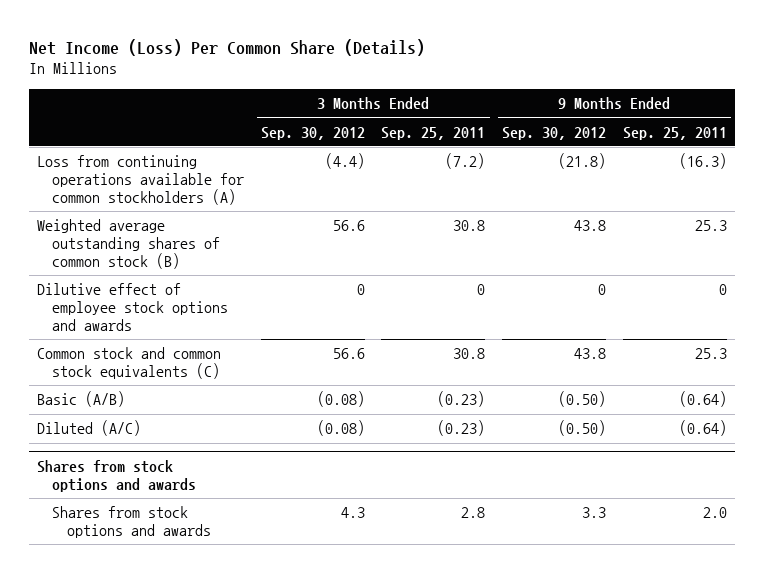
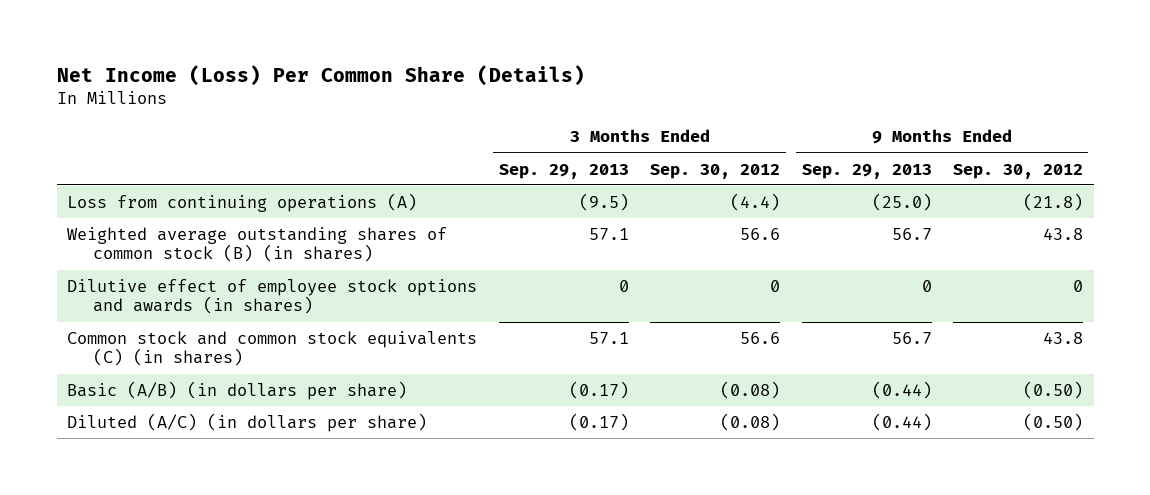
[381,126,486,140] Sep. 25, 2011 -> none
[622,126,727,140] Sep. 25, 2011 -> none
none -> [498,163,629,179] Sep. 29, 2013
none -> [801,163,932,179] Sep. 29, 2013
[37,460,197,492] Shares from stock options and awards -> none
[52,506,212,538] Shares from stock options and awards -> none
[37,155,245,205] Loss from continuing operations available for common stockholders (A) -> [67,192,418,212] Loss from continuing operations (A)
[37,219,221,269] Weighted average outstanding shares of common stock (B) -> [67,226,448,263] Weighted average outstanding shares of common stock (B) (in shares)
[37,283,229,331] Dilutive effect of employee stock options and awards -> [67,278,478,315] Dilutive effect of employee stock options and awards (in shares)
[37,347,222,379] Common stock and common stock equivalents (C) -> [67,330,478,367] Common stock and common stock equivalents (C) (in shares)
[37,391,126,408] Basic (A/B) -> [67,380,408,400] Basic (A/B) (in dollars per share)
[37,420,142,437] Diluted (A/C) -> [67,412,428,432] Diluted (A/C) (in dollars per share)

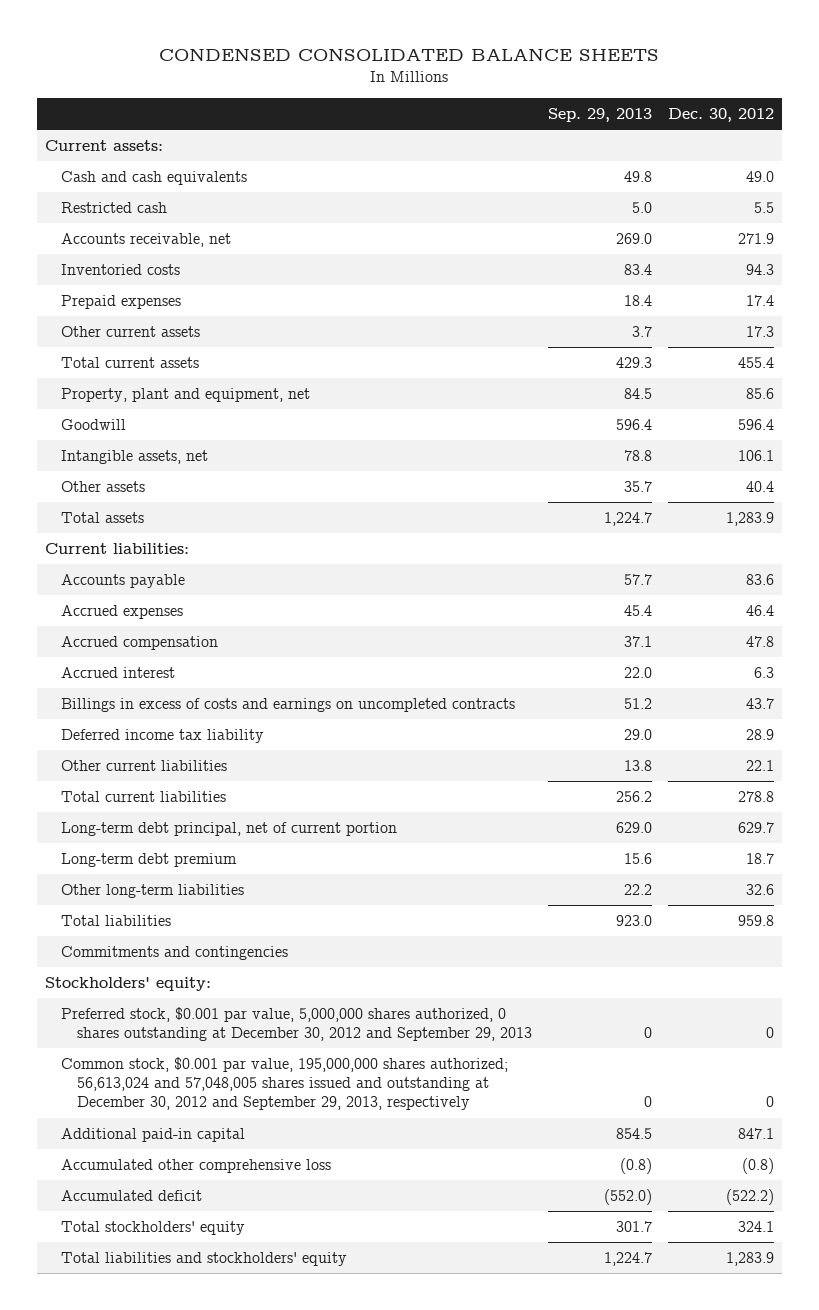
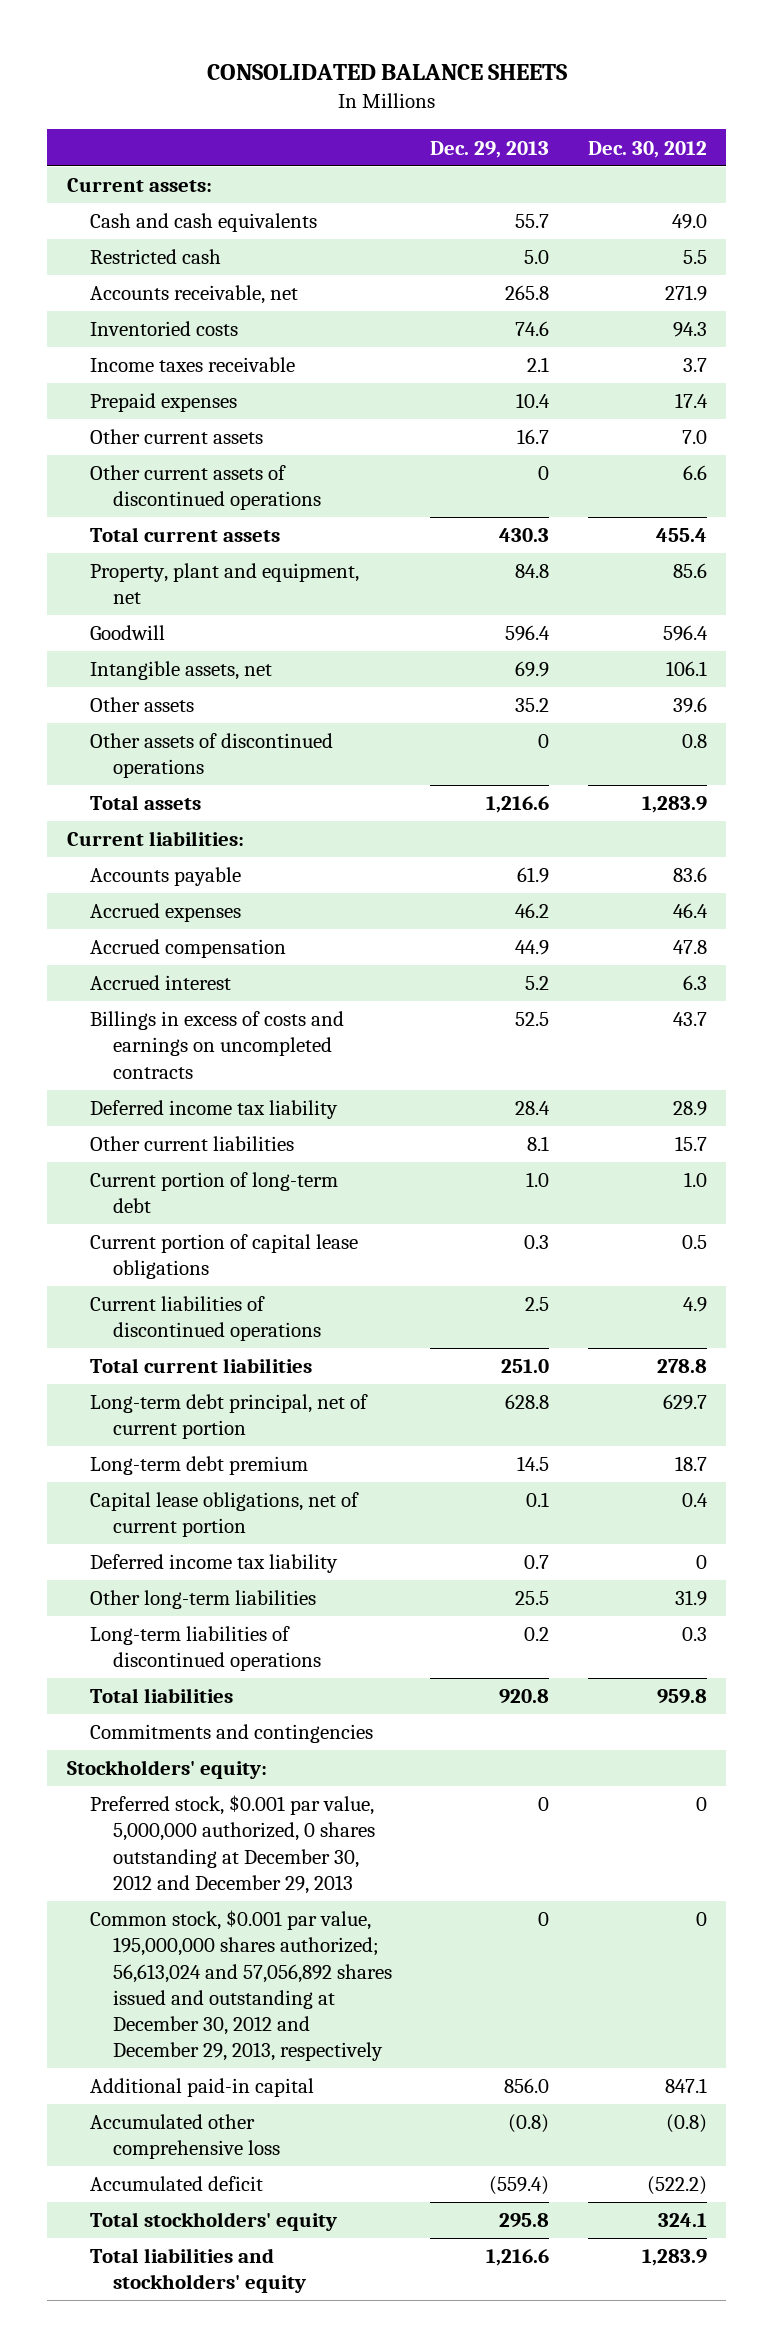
[159,48,660,62] CONDENSED CONSOLIDATED BALANCE SHEETS -> [206,64,567,81] CONSOLIDATED BALANCE SHEETS
[548,108,653,123] Sep. 29, 2013 -> none
none -> [430,140,550,158] Dec. 29, 2013
none -> [89,357,295,373] Income taxes receivable
[745,325,774,337] 17.3 -> [681,430,707,445] 7.0
none -> [89,465,321,511] Other current assets of discontinued operations
[745,480,774,492] 40.4 -> [672,697,707,714] 39.6
none -> [89,733,333,779] Other assets of discontinued operations
[745,759,774,771] 22.1 -> [674,1136,707,1152] 15.7
none -> [89,1172,338,1214] Current portion of long-term debt
none -> [89,1234,358,1280] Current portion of capital lease obligations
none -> [89,1296,321,1342] Current liabilities of discontinued operations
none -> [89,1492,359,1538] Capital lease obligations, net of current portion
none -> [89,1554,338,1574] Deferred income tax liability
[745,883,774,895] 32.6 -> [674,1590,707,1607] 31.9
none -> [89,1626,321,1672] Long-term liabilities of discontinued operations
[60,1006,533,1042] Preferred stock, $0.001 par value, 5,000,000 shares authorized, 0 shares outstanding at December 30, 2012 and September 29, 2013 -> [89,1795,375,1894] Preferred stock, $0.001 par value, 5,000,000 authorized, 0 shares outstanding at December 30, 2012 and December 29, 2013
[60,1056,508,1111] Common stock, $0.001 par value, 195,000,000 shares authorized; 56,613,024 and 57,048,005 shares issued and outstanding at December 30, 2012 and September 29, 2013, respectively -> [89,1910,392,2062] Common stock, $0.001 par value, 195,000,000 shares authorized; 56,613,024 and 57,056,892 shares issued and outstanding at December 30, 2012 and December 29, 2013, respectively

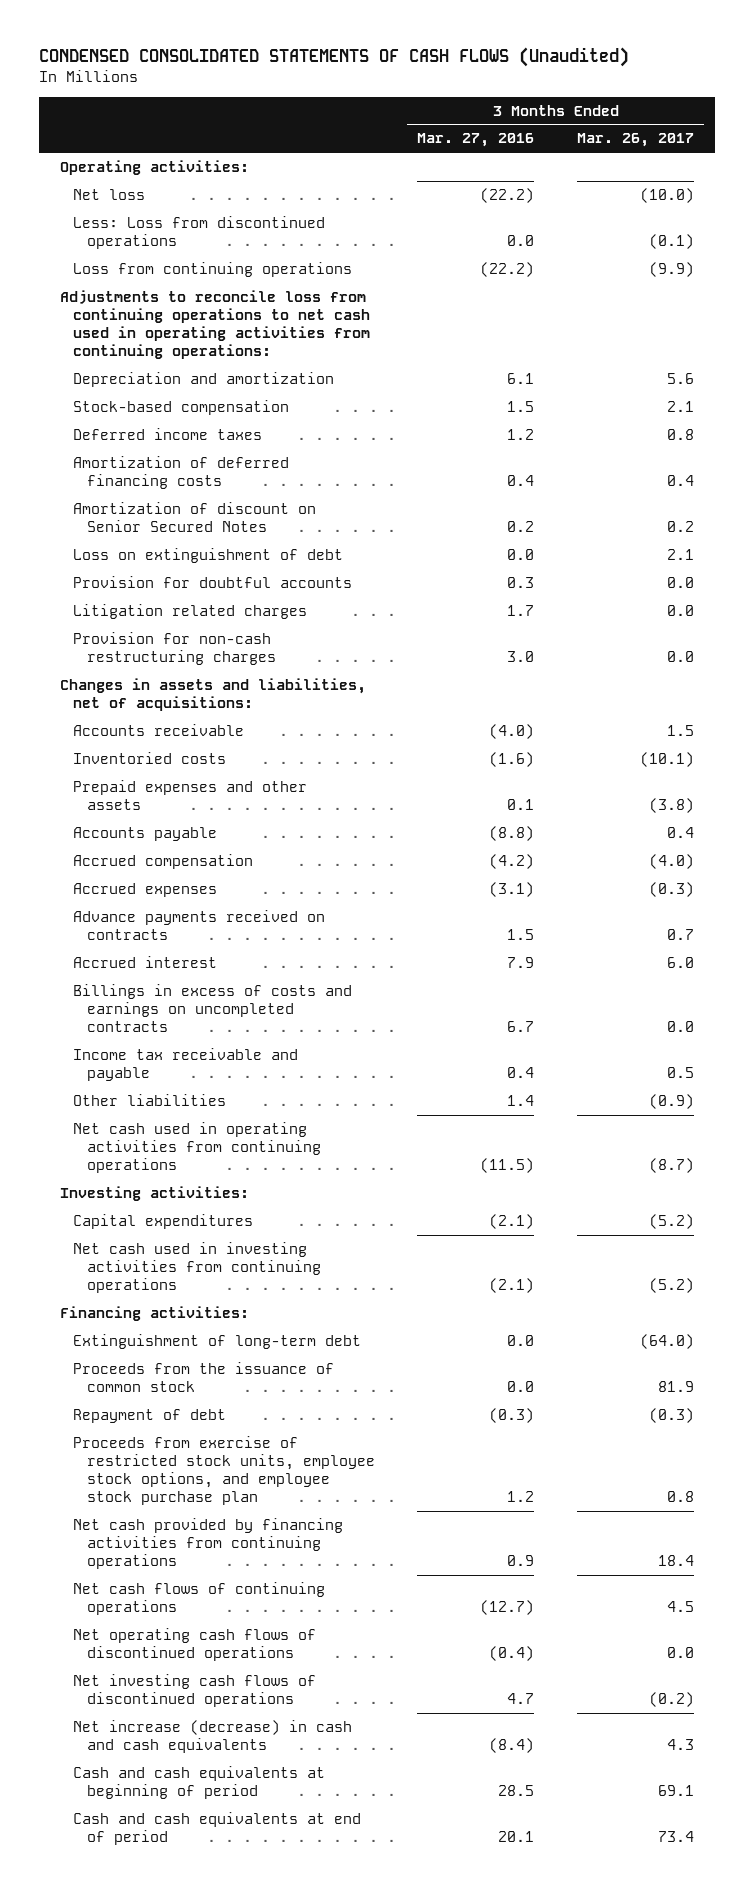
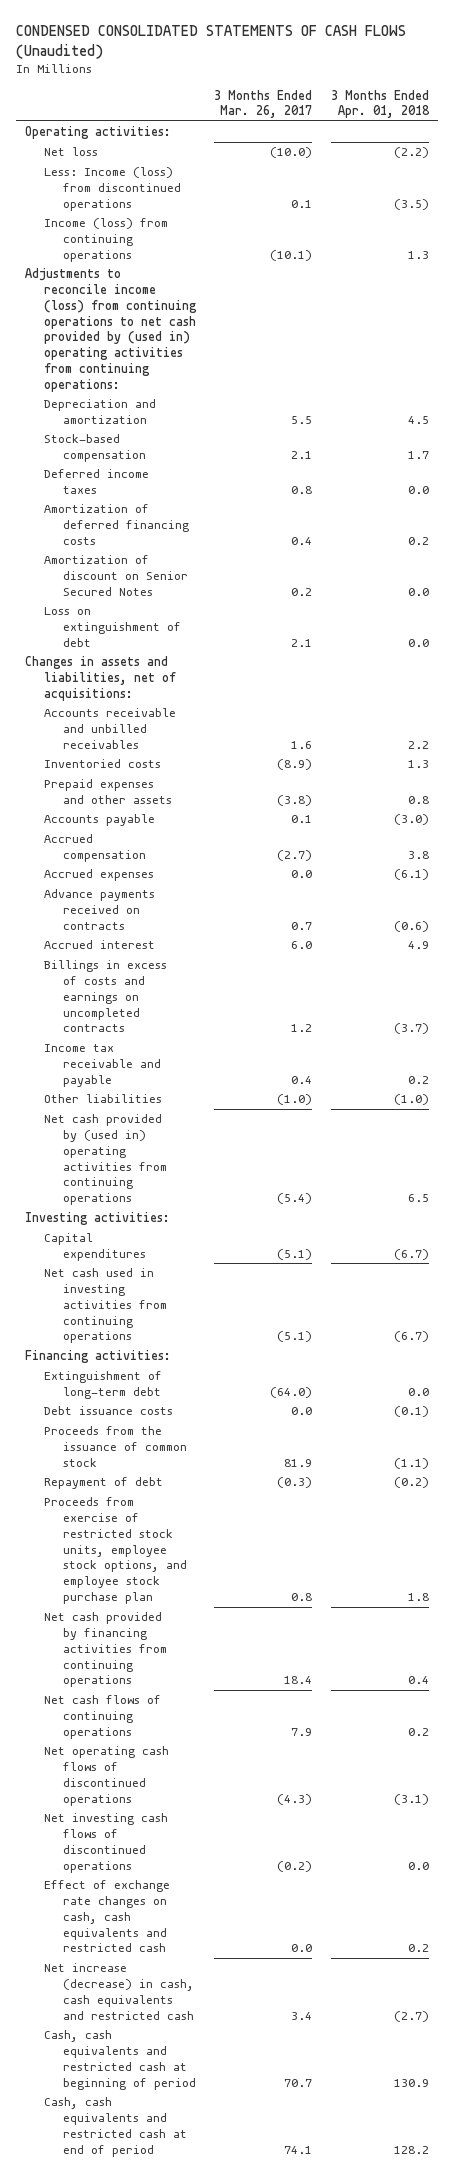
[417,133,535,148] Mar. 27, 2016 -> none
none -> [330,89,430,119] 3 Months Ended Apr. 01, 2018
[73,216,326,250] Less: Loss from discontinued operations -> [44,167,182,211] Less: Income (loss) from discontinued operations
[648,234,694,250] (0.1) -> [291,199,313,208] 0.1
[73,262,353,278] Loss from continuing operations -> [44,218,169,262] Income (loss) from continuing operations
[648,262,694,278] (9.9) -> [270,249,313,261] (10.1)
[59,290,371,359] Adjustments to reconcile loss from continuing operations to net cash used in operating activities from continuing operations: -> [25,268,198,392] Adjustments to reconcile income (loss) from continuing operations to net cash provided by (used in) operating activities from continuing operations:
[666,373,694,385] 5.6 -> [291,416,313,425] 5.5
[73,576,353,589] Provision for doubtful accounts -> none
[73,604,308,620] Litigation related charges -> none
[73,632,276,666] Provision for non-cash restructuring charges -> none
[73,724,245,737] Accounts receivable -> [44,708,177,749] Accounts receivable and unbilled receivables
[666,725,694,737] 1.5 -> [291,740,313,749] 1.6
[639,752,694,768] (10.1) -> [277,759,313,771] (8.9)
[666,827,694,839] 0.4 -> [291,815,313,824] 0.1
[648,854,694,870] (4.0) -> [277,850,313,862] (2.7)
[648,882,694,898] (0.3) -> [291,870,313,879] 0.0
[666,1021,694,1033] 0.0 -> [291,1024,313,1033] 1.2
[666,1067,694,1079] 0.5 -> [291,1075,313,1084] 0.4
[648,1094,694,1110] (0.9) -> [277,1094,313,1106] (1.0)
[73,1122,321,1174] Net cash used in operating activities from continuing operations -> [44,1114,168,1206] Net cash provided by (used in) operating activities from continuing operations
[648,1158,694,1174] (8.7) -> [277,1193,313,1205] (5.4)
[648,1214,694,1230] (5.2) -> [277,1249,313,1261] (5.1)
[648,1278,694,1294] (5.2) -> [277,1331,313,1343] (5.1)
none -> [44,1406,174,1416] Debt issuance costs
[666,1601,694,1613] 4.5 -> [291,1727,313,1736] 7.9
[666,1647,694,1659] 0.0 -> [277,1793,313,1805] (4.3)
none -> [44,1880,171,1953] Effect of exchange rate changes on cash, cash equivalents and restricted cash
[73,1720,353,1754] Net increase (decrease) in cash and cash equivalents -> [44,1963,195,2020] Net increase (decrease) in cash, cash equivalents and restricted cash
[666,1739,694,1751] 4.3 -> [291,2011,313,2020] 3.4
[73,1766,326,1800] Cash and cash equivalents at beginning of period -> [44,2030,197,2090] Cash, cash equivalents and restricted cash at beginning of period
[657,1785,694,1797] 69.1 -> [284,2078,313,2087] 70.7
[73,1812,362,1846] Cash and cash equivalents at end of period -> [44,2097,188,2157] Cash, cash equivalents and restricted cash at end of period
[657,1831,694,1843] 73.4 -> [284,2145,313,2154] 74.1

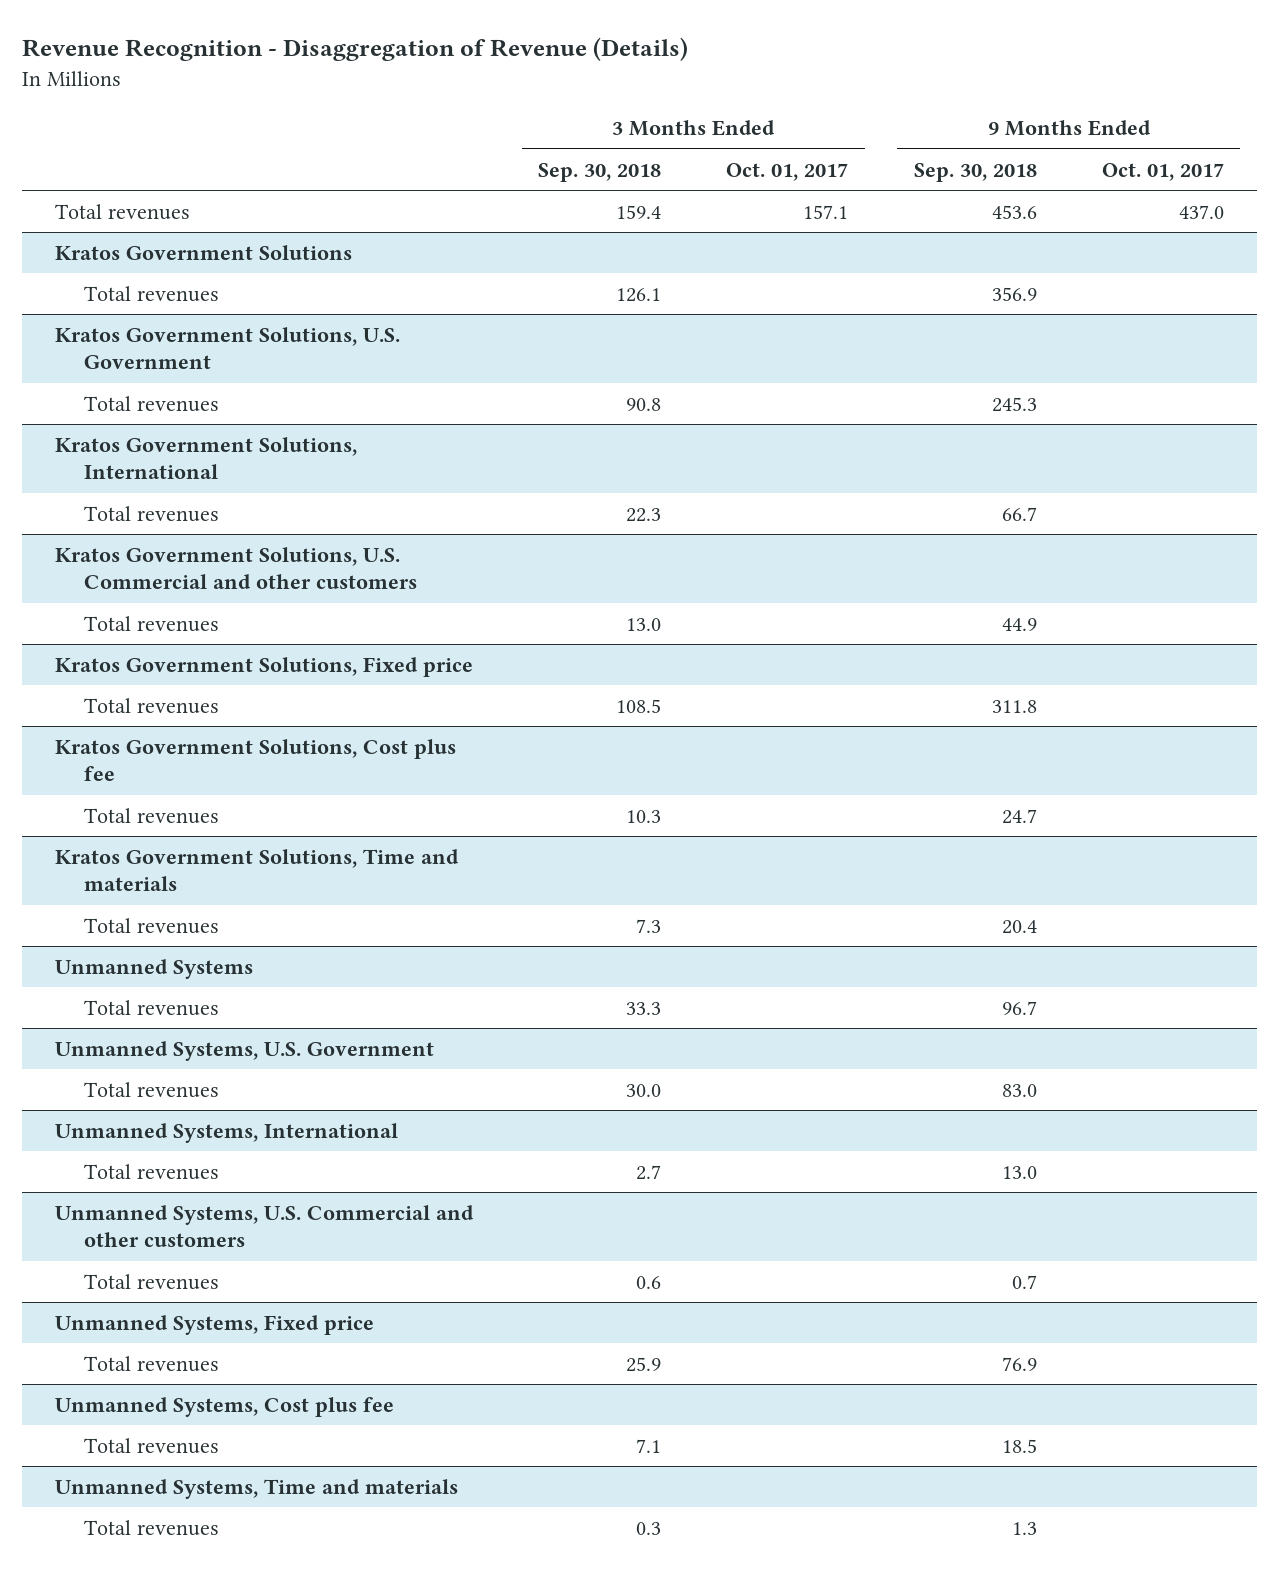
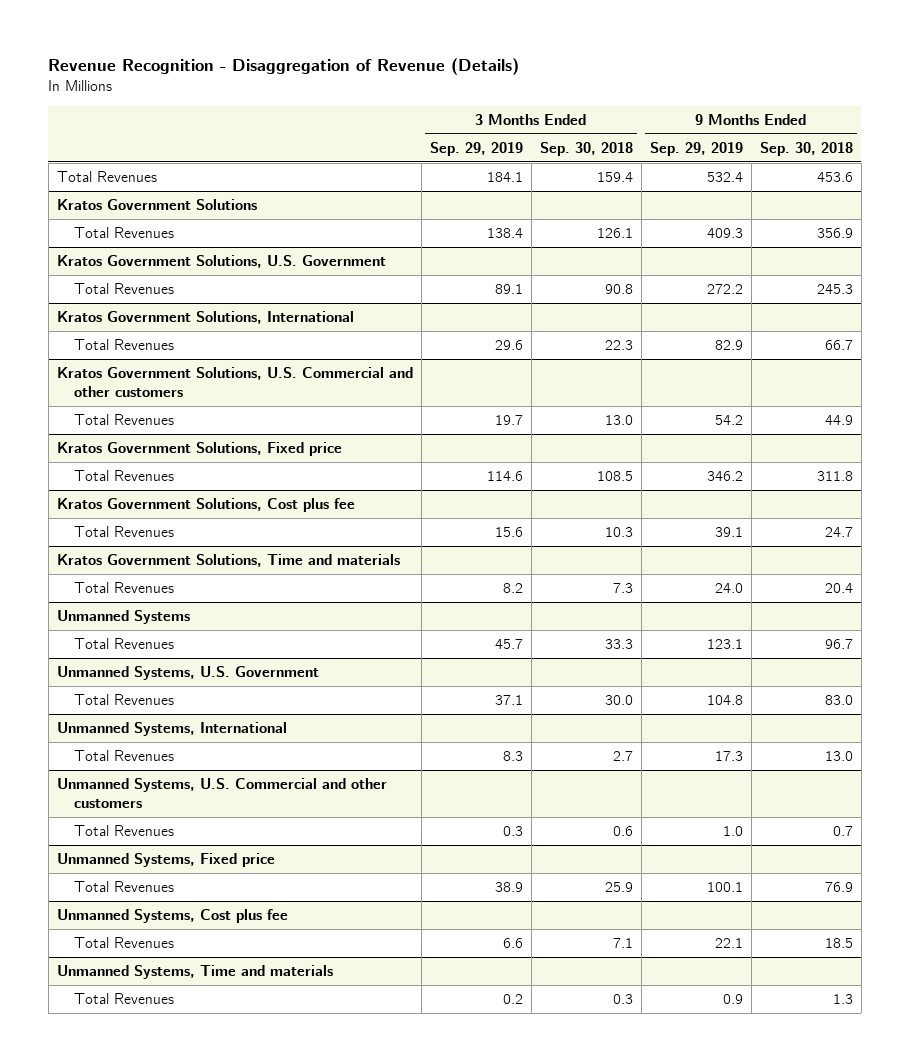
[726,162,849,181] Oct. 01, 2017 -> none
[1101,162,1224,181] Oct. 01, 2017 -> none
none -> [429,141,523,156] Sep. 29, 2019
none -> [649,141,743,156] Sep. 29, 2019
[54,203,190,220] Total revenues -> [56,171,157,183] Total Revenues
[84,285,220,302] Total revenues -> [73,227,174,239] Total Revenues
[84,395,220,412] Total revenues -> [73,283,174,295] Total Revenues
[84,505,220,522] Total revenues -> [73,339,174,351] Total Revenues
[84,615,220,632] Total revenues -> [73,414,174,426] Total Revenues
[84,697,220,714] Total revenues -> [73,470,174,482] Total Revenues
[84,807,220,824] Total revenues -> [73,526,174,538] Total Revenues
[84,917,220,934] Total revenues -> [73,582,174,594] Total Revenues
[84,999,220,1016] Total revenues -> [73,638,174,650] Total Revenues
[84,1081,220,1098] Total revenues -> [73,694,174,706] Total Revenues
[84,1163,220,1180] Total revenues -> [73,750,174,762] Total Revenues
[84,1273,220,1290] Total revenues -> [73,825,174,837] Total Revenues
[84,1355,220,1372] Total revenues -> [73,881,174,893] Total Revenues
[84,1437,220,1454] Total revenues -> [73,937,174,949] Total Revenues
[84,1519,220,1536] Total revenues -> [73,993,174,1005] Total Revenues

